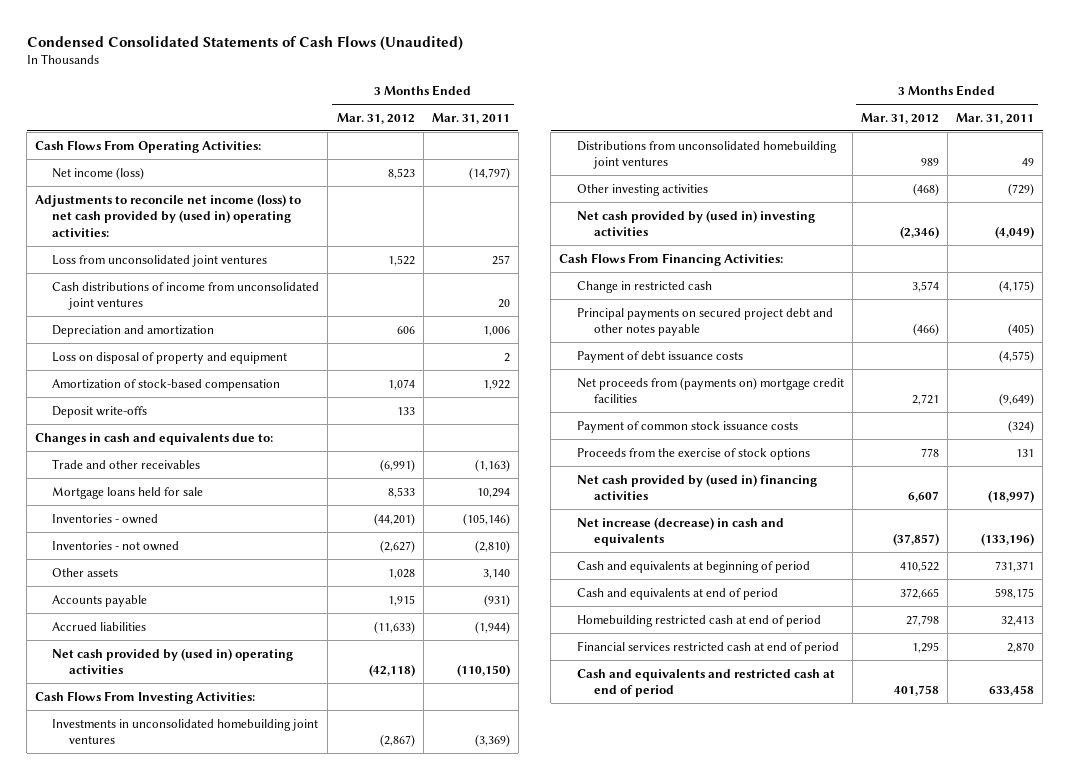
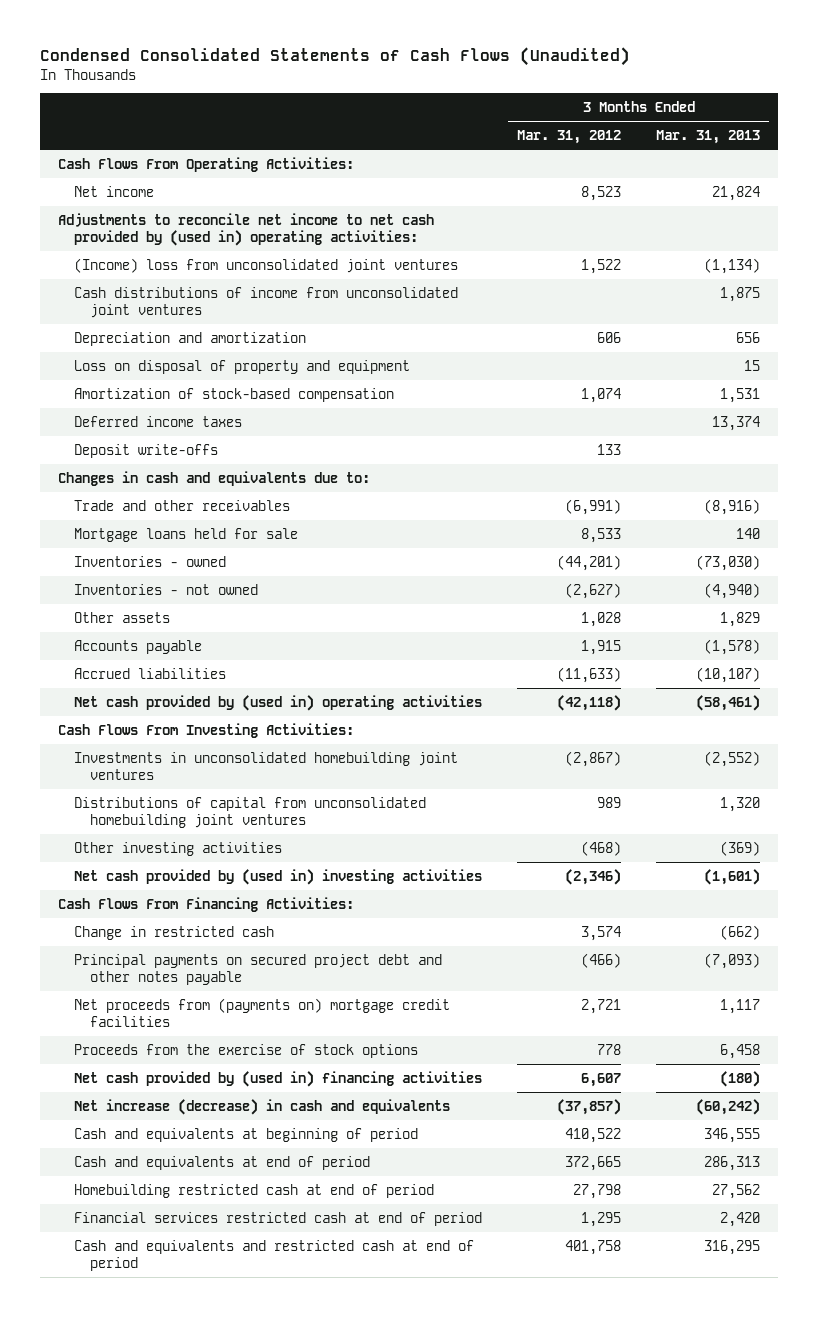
[431,112,510,124] Mar. 31, 2011 -> none
none -> [656,130,761,145] Mar. 31, 2013
[52,166,145,180] Net income (loss) -> [74,185,155,197] Net income
[35,193,302,237] Adjustments to reconcile net income (loss) to net cash provided by (used in) operating activities: -> [57,212,434,247] Adjustments to reconcile net income to net cash provided by (used in) operating activities:
[52,254,268,267] Loss from unconsolidated joint ventures -> [74,257,459,273] (Income) loss from unconsolidated joint ventures
none -> [74,415,243,427] Deferred income taxes
[576,140,837,170] Distributions from unconsolidated homebuilding joint ventures -> [74,796,427,829] Distributions of capital from unconsolidated homebuilding joint ventures
[576,350,743,363] Payment of debt issuance costs -> none
[576,420,798,433] Payment of common stock issuance costs -> none

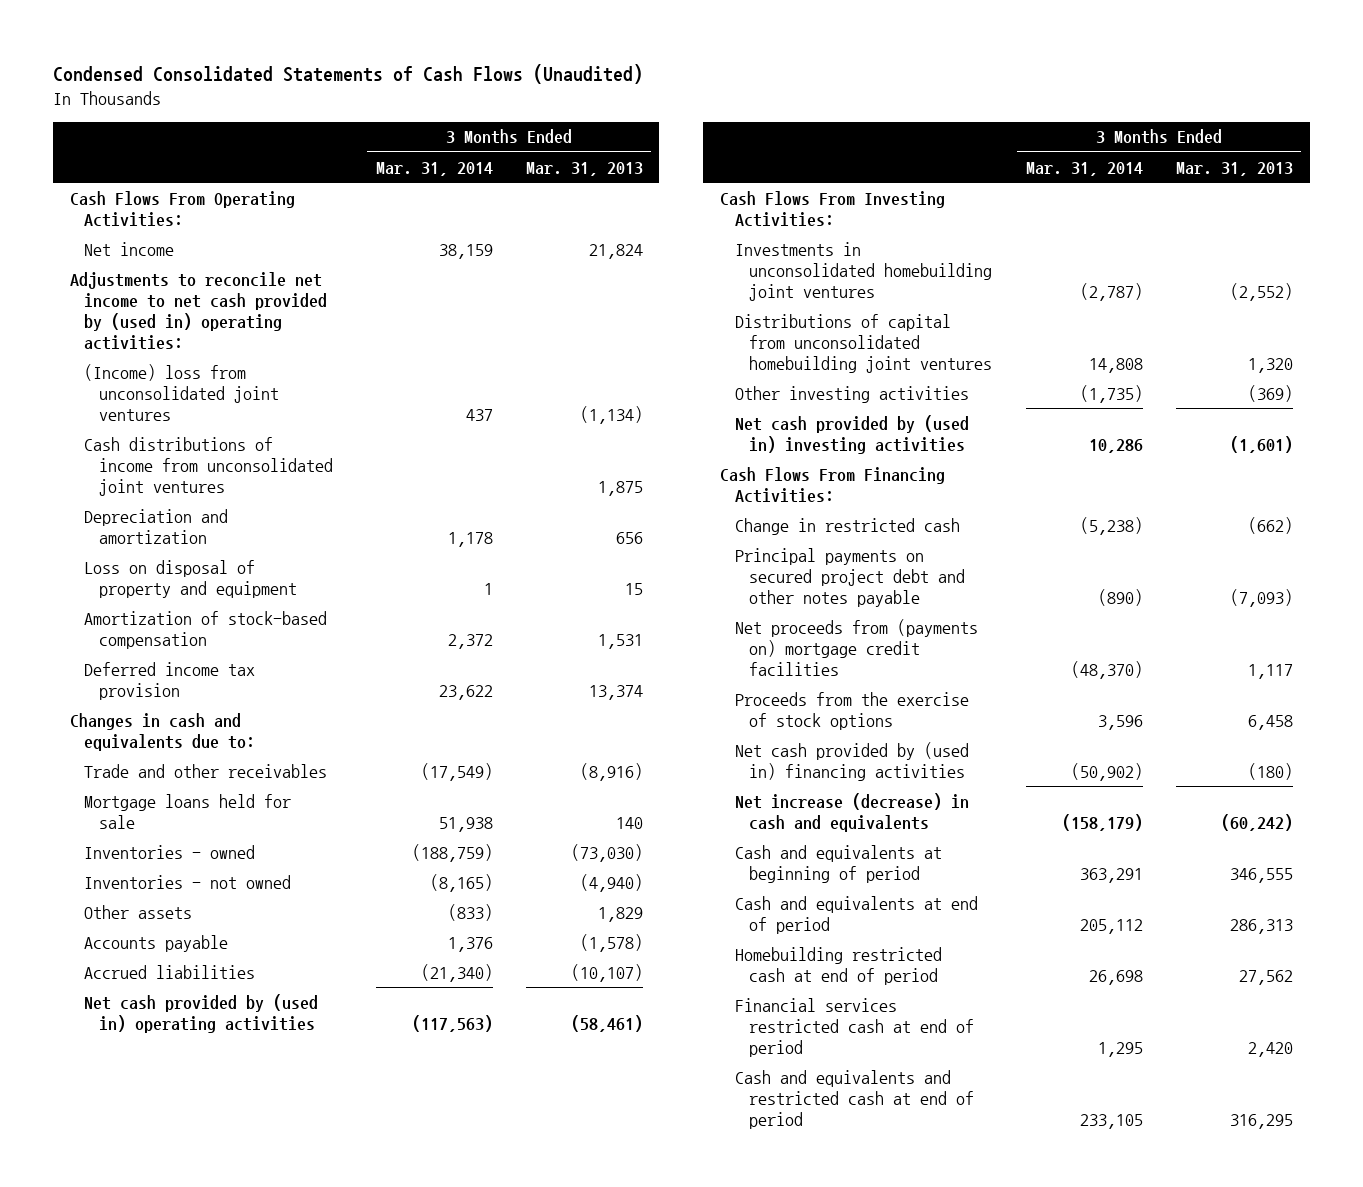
[517,130,622,145] Mar. 31, 2012 -> none
none -> [375,161,493,176] Mar. 31, 2014
[74,443,219,458] Deposit write-offs -> none
[74,415,243,427] Deferred income taxes -> [84,661,256,700] Deferred income tax provision

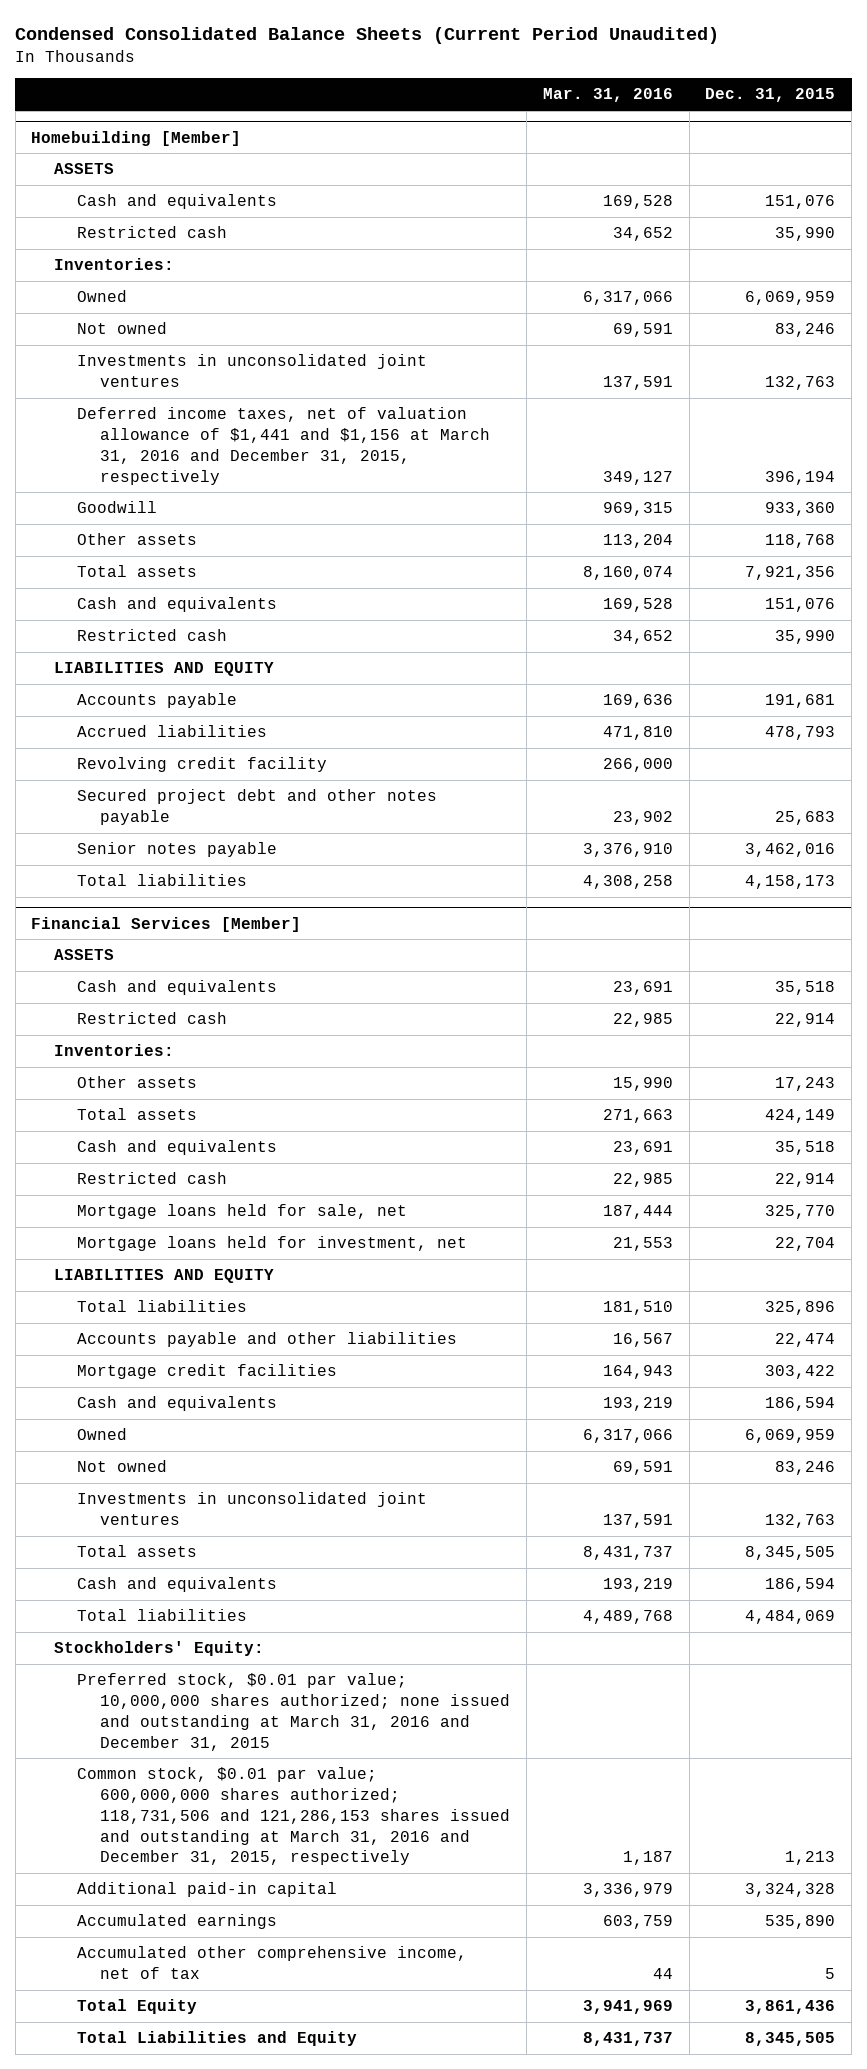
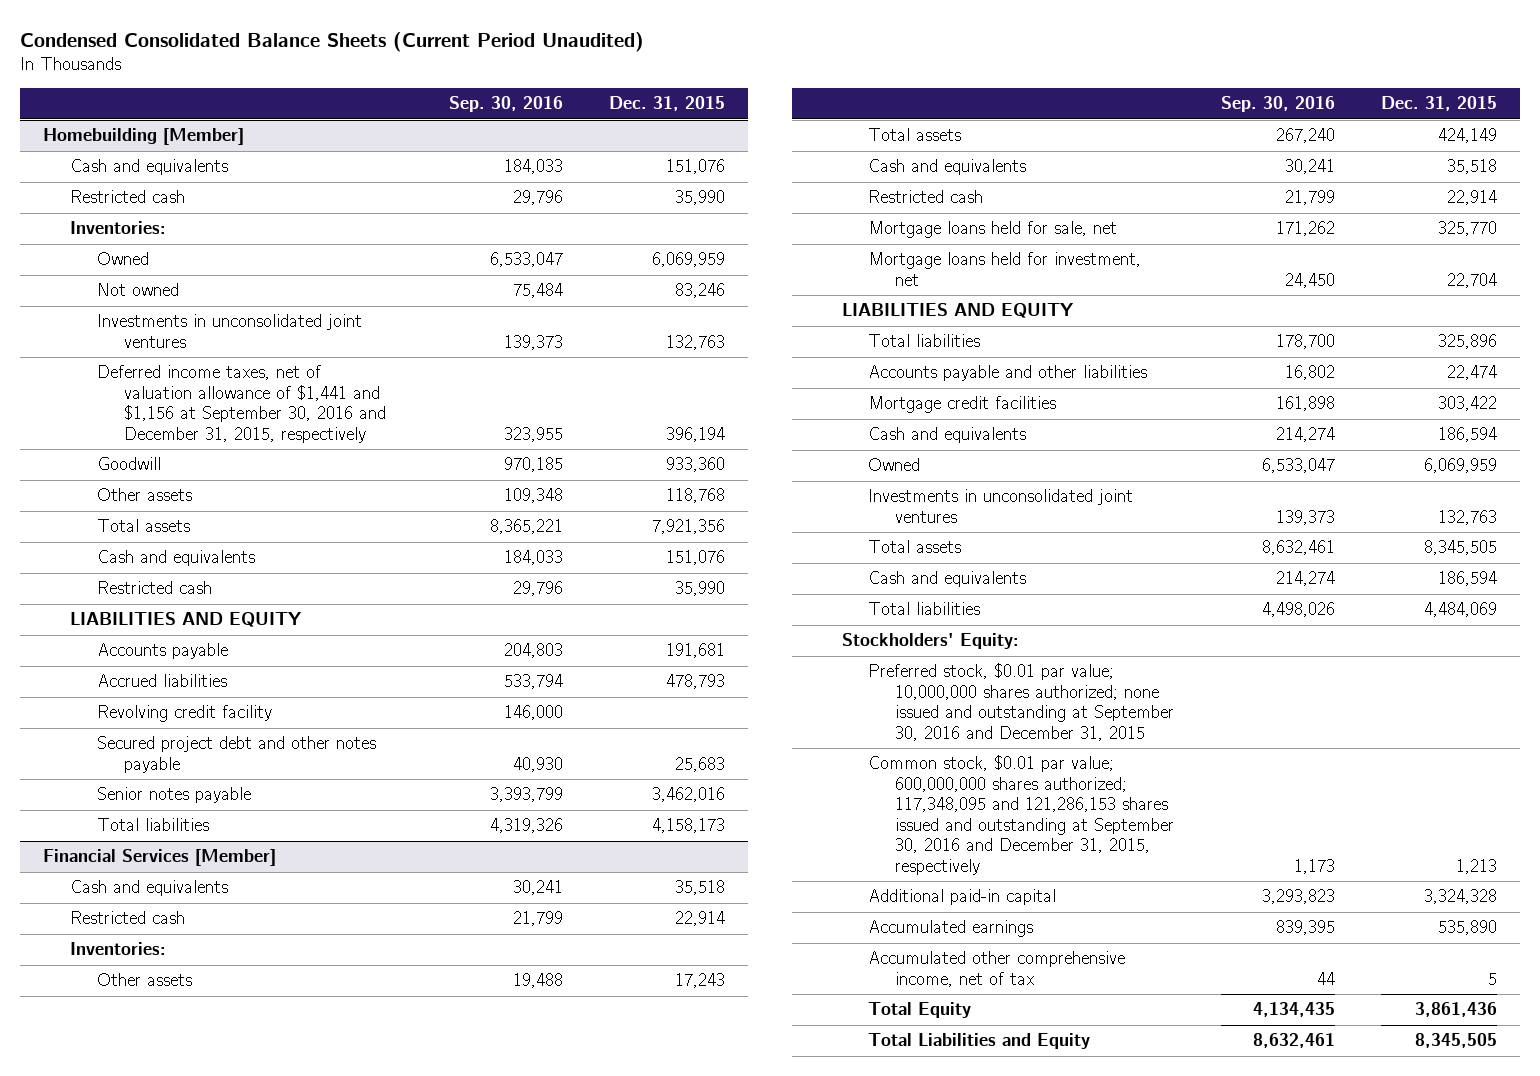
[542,88,673,103] Mar. 31, 2016 -> none
none -> [448,96,563,113] Sep. 30, 2016
[54,163,115,175] ASSETS -> none
[76,407,490,485] Deferred income taxes, net of valuation allowance of $1,441 and $1,156 at March 31, 2016 and December 31, 2015, respectively -> [96,365,386,443] Deferred income taxes, net of valuation allowance of $1,441 and $1,156 at September 30, 2016 and December 31, 2015, respectively
[54,949,115,961] ASSETS -> none
[76,1460,167,1473] Not owned -> none
[76,1673,510,1751] Preferred stock, $0.01 par value; 10,000,000 shares authorized; none issued and outstanding at March 31, 2016 and December 31, 2015 -> [868,663,1175,741] Preferred stock, $0.01 par value; 10,000,000 shares authorized; none issued and outstanding at September 30, 2016 and December 31, 2015
[76,1767,510,1866] Common stock, $0.01 par value; 600,000,000 shares authorized; 118,731,506 and 121,286,153 shares issued and outstanding at March 31, 2016 and December 31, 2015, respectively -> [868,755,1175,875] Common stock, $0.01 par value; 600,000,000 shares authorized; 117,348,095 and 121,286,153 shares issued and outstanding at September 30, 2016 and December 31, 2015, respectively

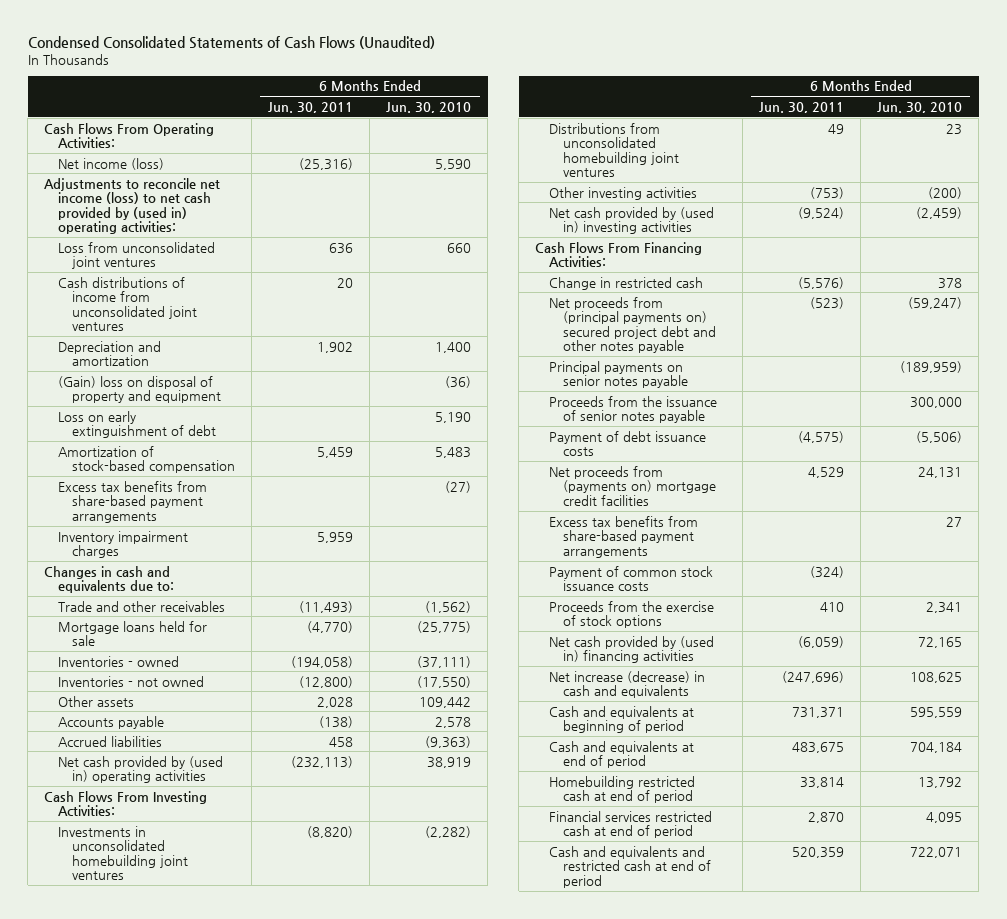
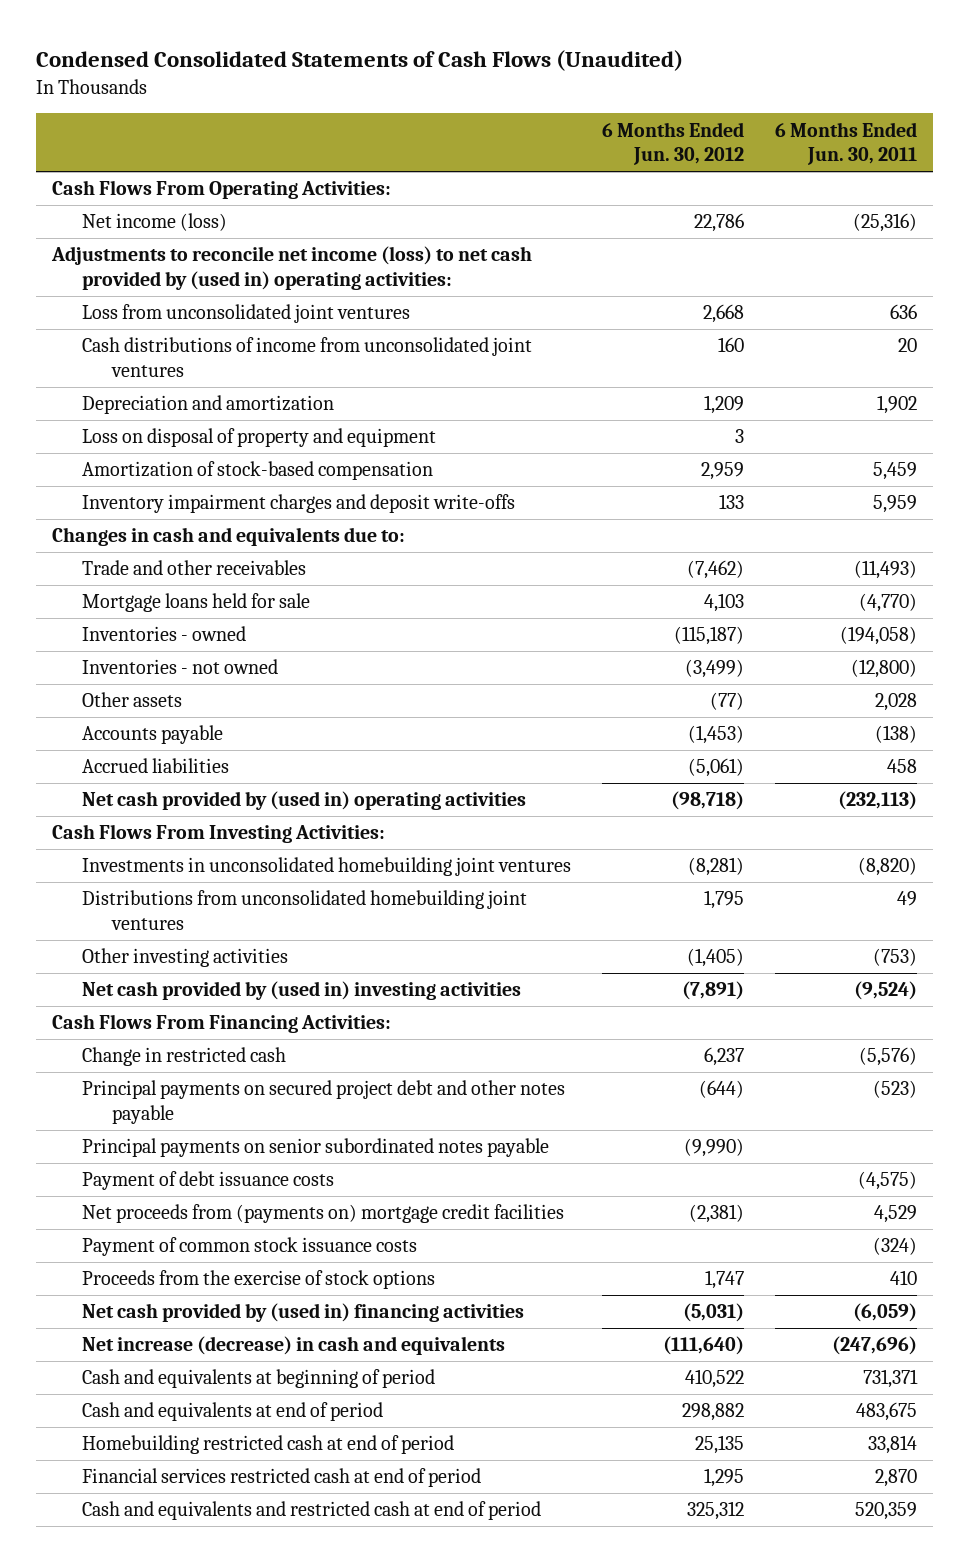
[386,101,472,113] Jun. 30, 2010 -> none
none -> [602,121,745,166] 6 Months Ended Jun. 30, 2012
[58,410,217,439] Loss on early extinguishment of debt -> none
[58,375,222,404] (Gain) loss on disposal of property and equipment -> [81,428,436,448] Loss on disposal of property and equipment
[58,480,208,523] Excess tax benefits from share-based payment arrangements -> none
[58,530,189,559] Inventory impairment charges -> [81,494,515,514] Inventory impairment charges and deposit write-offs
[549,395,718,424] Proceeds from the issuance of senior notes payable -> none
[549,296,716,354] Net proceeds from (principal payments on) secured project debt and other notes payable -> [81,1080,565,1125] Principal payments on secured project debt and other notes payable
[549,360,688,389] Principal payments on senior notes payable -> [81,1138,549,1158] Principal payments on senior subordinated notes payable
[549,515,699,558] Excess tax benefits from share-based payment arrangements -> none

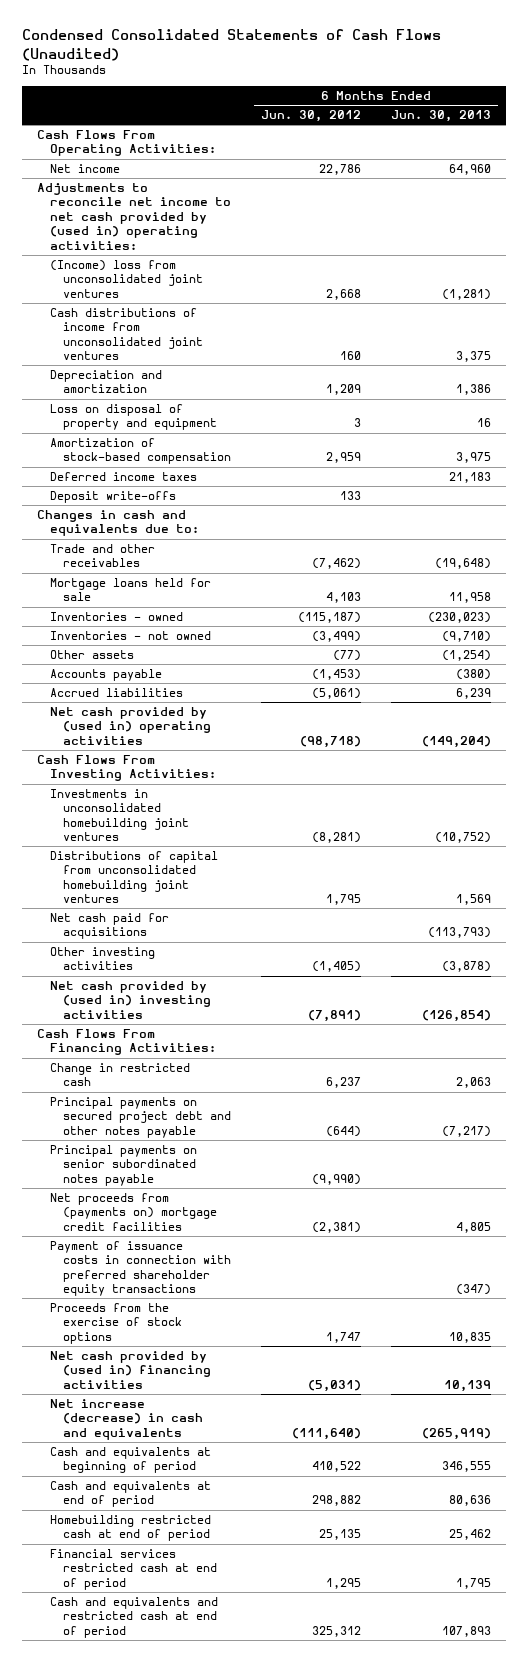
[775,121,918,166] 6 Months Ended Jun. 30, 2011 -> none
none -> [390,110,491,123] Jun. 30, 2013
[81,213,227,232] Net income (loss) -> [50,164,121,174] Net income
[51,246,533,291] Adjustments to reconcile net income (loss) to net cash provided by (used in) operating activities: -> [37,183,232,250] Adjustments to reconcile net income to net cash provided by (used in) operating activities:
[81,304,410,324] Loss from unconsolidated joint ventures -> [50,260,204,298] (Income) loss from unconsolidated joint ventures
none -> [50,472,198,482] Deferred income taxes
[81,494,515,514] Inventory impairment charges and deposit write-offs -> [50,491,177,504] Deposit write-offs
[81,890,527,931] Distributions from unconsolidated homebuilding joint ventures -> [50,851,219,904] Distributions of capital from unconsolidated homebuilding joint ventures
none -> [50,913,170,940] Net cash paid for acquisitions
[81,1171,334,1191] Payment of debt issuance costs -> none
[81,1237,417,1257] Payment of common stock issuance costs -> [50,1241,232,1297] Payment of issuance costs in connection with preferred shareholder equity transactions

